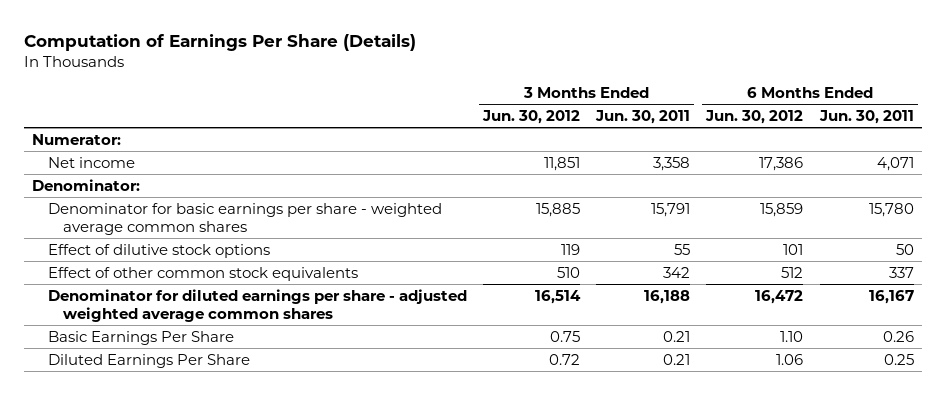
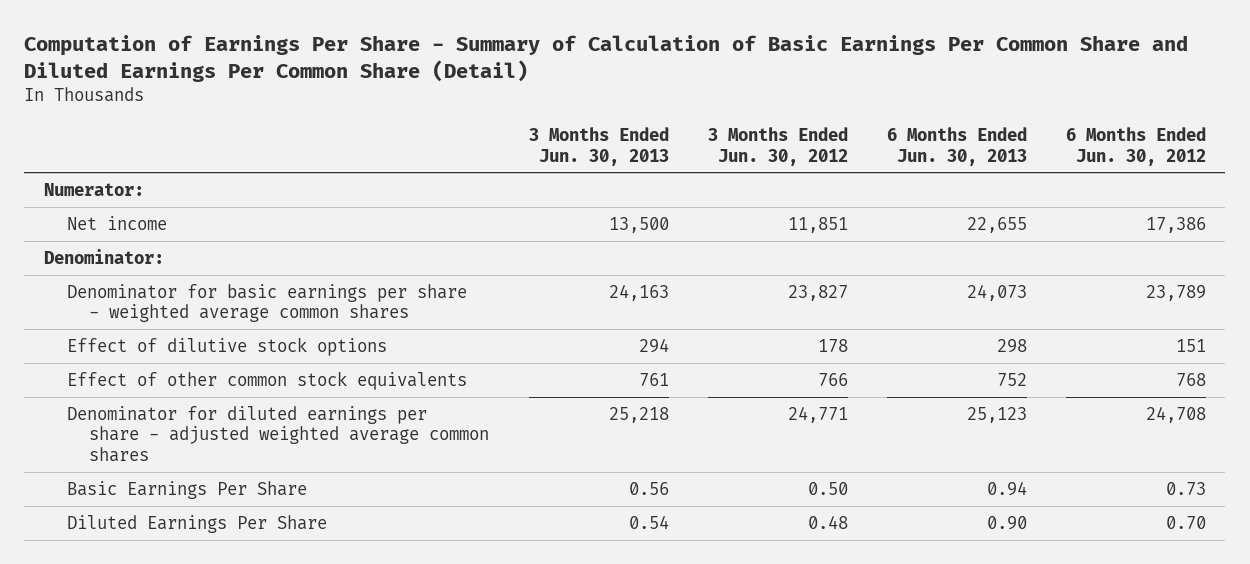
[24,34,417,52] Computation of Earnings Per Share (Details) -> [24,35,1189,82] Computation of Earnings Per Share - Summary of Calculation of Basic Earnings Per Common Share and Diluted Earnings Per Common Share (Detail)
[595,110,691,125] Jun. 30, 2011 -> none
[818,110,914,125] Jun. 30, 2011 -> none
none -> [528,127,669,166] 3 Months Ended Jun. 30, 2013
none -> [886,127,1027,166] 6 Months Ended Jun. 30, 2013
[536,202,581,217] 15,885 -> [787,284,848,301] 23,827
[760,202,804,217] 15,859 -> [1145,284,1206,301] 23,789
[561,243,581,255] 119 -> [817,338,848,352] 178
[783,243,804,255] 101 -> [1175,338,1206,352] 151
[557,266,581,278] 510 -> [817,372,848,386] 766
[781,266,804,278] 512 -> [1175,372,1206,386] 768
[535,289,582,304] 16,514 -> [787,405,848,423] 24,771
[755,289,804,304] 16,472 -> [1145,405,1206,423] 24,708
[550,330,581,342] 0.75 -> [807,481,848,495] 0.50
[780,330,804,342] 1.10 -> [1165,481,1206,495] 0.73
[549,353,581,365] 0.72 -> [807,514,848,529] 0.48
[776,353,804,365] 1.06 -> [1165,515,1206,529] 0.70

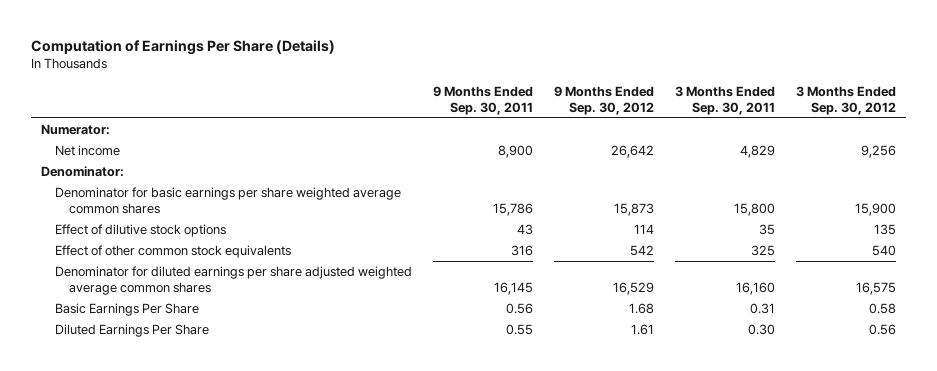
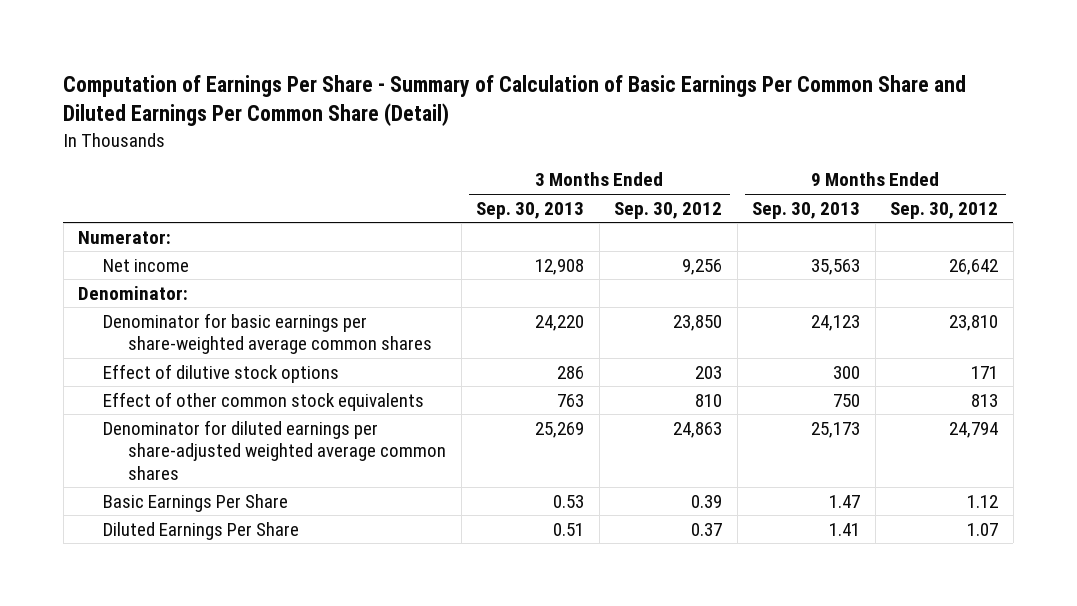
[30,39,335,55] Computation of Earnings Per Share (Details) -> [63,75,967,127] Computation of Earnings Per Share - Summary of Calculation of Basic Earnings Per Common Share and Diluted Earnings Per Common Share (Detail)
[433,85,534,115] 9 Months Ended Sep. 30, 2011 -> none
[674,85,775,115] 3 Months Ended Sep. 30, 2011 -> none
none -> [476,201,585,219] Sep. 30, 2013
none -> [752,201,861,219] Sep. 30, 2013
[55,187,402,215] Denominator for basic earnings per share weighted average common shares -> [103,312,432,355] Denominator for basic earnings per share-weighted average common shares
[613,203,654,217] 15,873 -> [949,314,999,331] 23,810
[854,203,896,217] 15,900 -> [673,314,723,331] 23,850
[633,224,654,235] 114 -> [971,365,999,379] 171
[873,224,896,236] 135 -> [695,365,723,379] 203
[629,245,654,257] 542 -> [971,393,999,407] 813
[871,245,896,257] 540 -> [695,393,723,407] 810
[55,266,413,296] Denominator for diluted earnings per share adjusted weighted average common shares -> [103,419,446,480] Denominator for diluted earnings per share-adjusted weighted average common shares
[612,282,654,296] 16,529 -> [949,421,999,438] 24,794
[855,282,896,296] 16,575 -> [673,421,723,438] 24,863
[628,303,654,315] 1.68 -> [967,494,999,508] 1.12
[868,303,896,315] 0.58 -> [691,494,723,508] 0.39
[630,324,654,336] 1.61 -> [967,522,999,536] 1.07
[868,324,896,336] 0.56 -> [691,522,723,536] 0.37

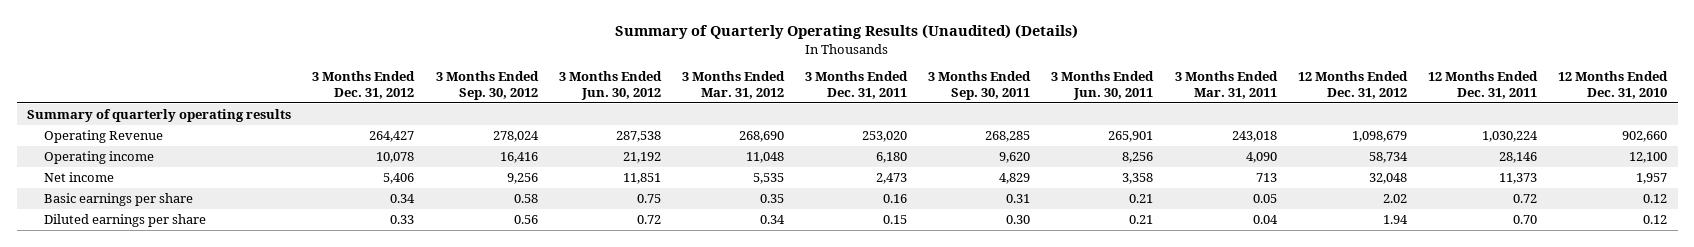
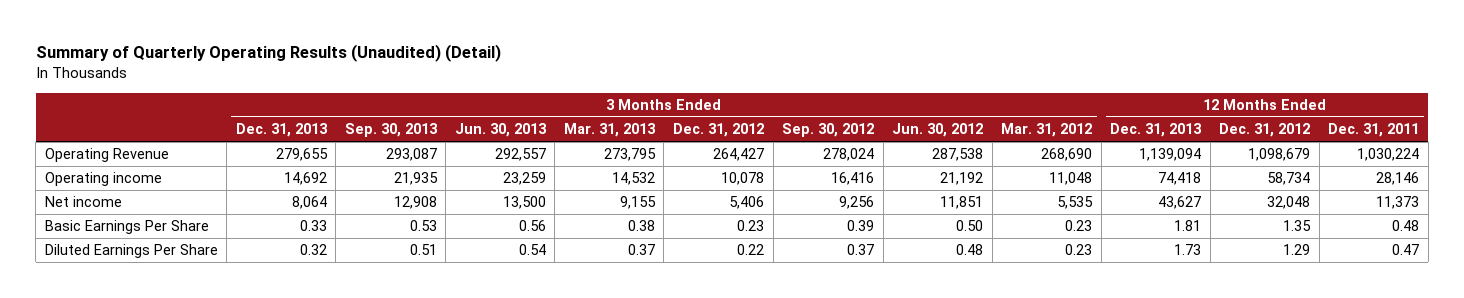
[615,24,1079,40] Summary of Quarterly Operating Results (Unaudited) (Details) -> [35,44,501,63] Summary of Quarterly Operating Results (Unaudited) (Detail)
[805,71,909,99] 3 Months Ended Dec. 31, 2011 -> none
[928,71,1032,100] 3 Months Ended Sep. 30, 2011 -> none
[1051,71,1155,100] 3 Months Ended Jun. 30, 2011 -> none
[1174,71,1278,99] 3 Months Ended Mar. 31, 2011 -> none
[1558,71,1669,99] 12 Months Ended Dec. 31, 2010 -> none
none -> [235,123,328,138] Dec. 31, 2013
none -> [344,123,438,138] Sep. 30, 2013
none -> [454,123,547,138] Jun. 30, 2013
none -> [563,123,656,138] Mar. 31, 2013
none -> [1110,123,1203,138] Dec. 31, 2013
[27,108,292,122] Summary of quarterly operating results -> none
[43,192,193,206] Basic earnings per share -> [44,220,209,235] Basic Earnings Per Share
[390,193,416,203] 0.34 -> [737,220,765,232] 0.23
[513,193,538,203] 0.58 -> [847,220,875,232] 0.39
[636,193,661,203] 0.75 -> [956,220,984,232] 0.50
[759,193,784,203] 0.35 -> [1065,220,1093,232] 0.23
[1382,193,1407,203] 2.02 -> [1283,220,1312,232] 1.35
[1512,193,1537,203] 0.72 -> [1392,220,1420,232] 0.48
[43,213,206,227] Diluted earnings per share -> [44,244,218,259] Diluted Earnings Per Share
[390,214,415,224] 0.33 -> [737,244,765,256] 0.22
[513,214,538,224] 0.56 -> [847,244,875,256] 0.37
[636,214,661,224] 0.72 -> [956,244,984,256] 0.48
[759,214,785,224] 0.34 -> [1065,244,1093,256] 0.23
[1382,214,1408,224] 1.94 -> [1283,244,1311,256] 1.29
[1512,214,1537,224] 0.70 -> [1392,244,1420,256] 0.47

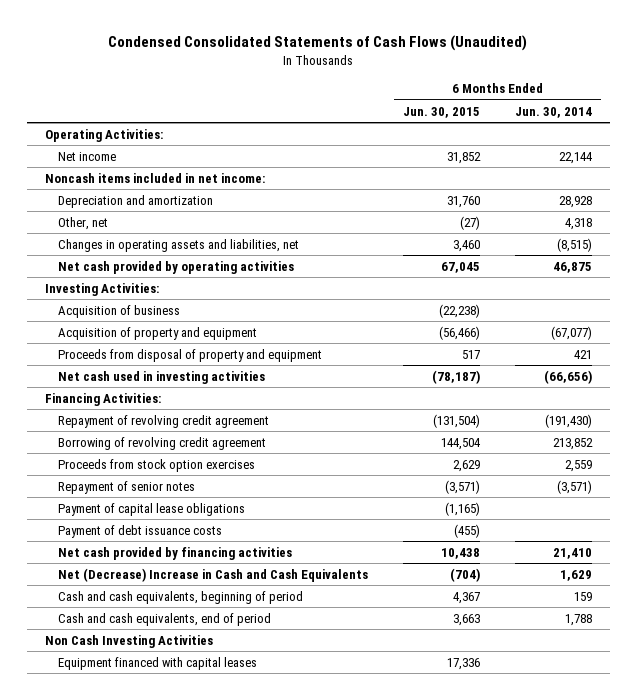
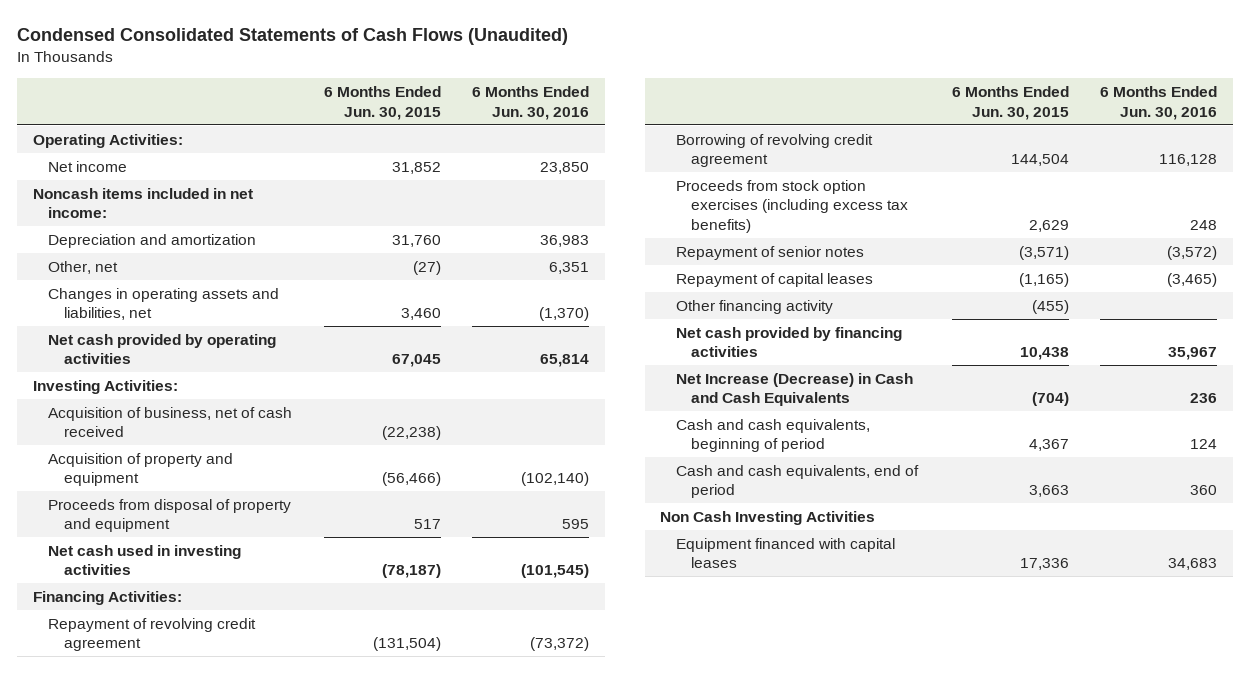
[515,106,593,118] Jun. 30, 2014 -> none
none -> [472,86,590,120] 6 Months Ended Jun. 30, 2016
[57,304,180,318] Acquisition of business -> [48,406,293,438] Acquisition of business, net of cash received
[57,458,255,472] Proceeds from stock option exercises -> [675,179,909,233] Proceeds from stock option exercises (including excess tax benefits)
[57,502,245,516] Payment of capital lease obligations -> [675,272,873,287] Repayment of capital leases
[57,524,222,538] Payment of debt issuance costs -> [675,299,833,314] Other financing activity
[57,567,368,582] Net (Decrease) Increase in Cash and Cash Equivalents -> [675,372,913,407] Net Increase (Decrease) in Cash and Cash Equivalents

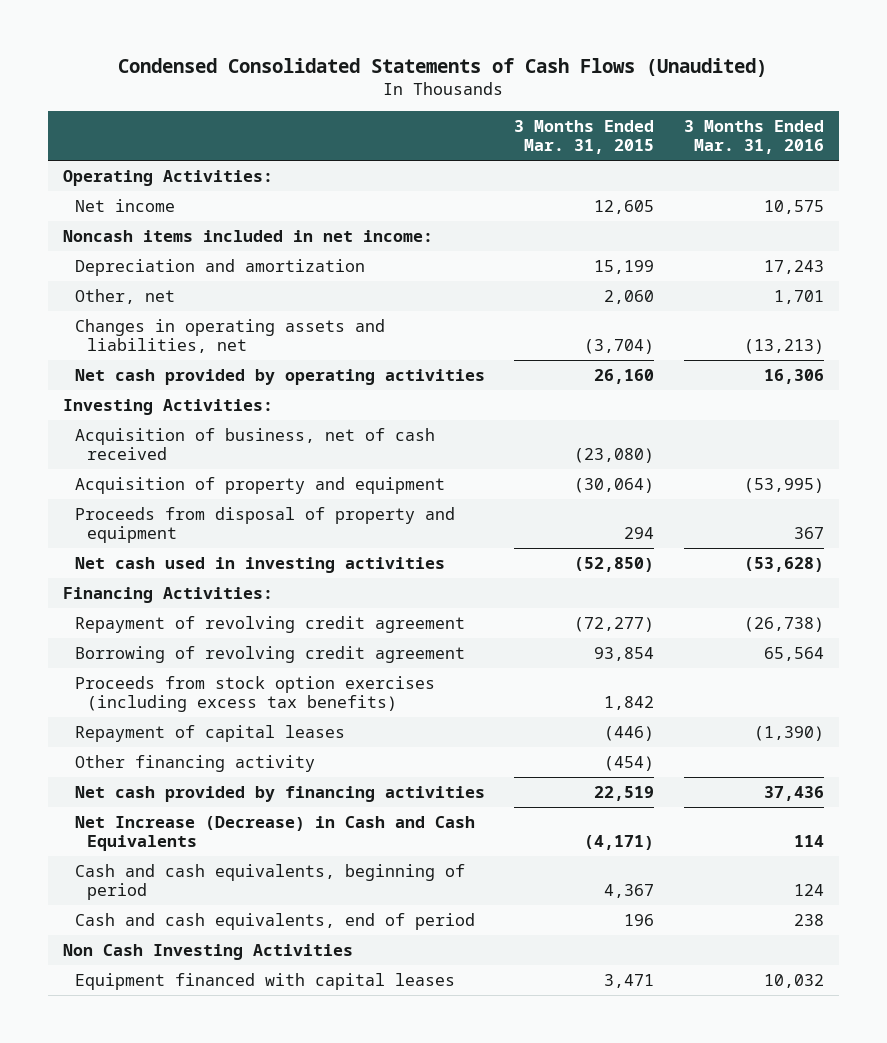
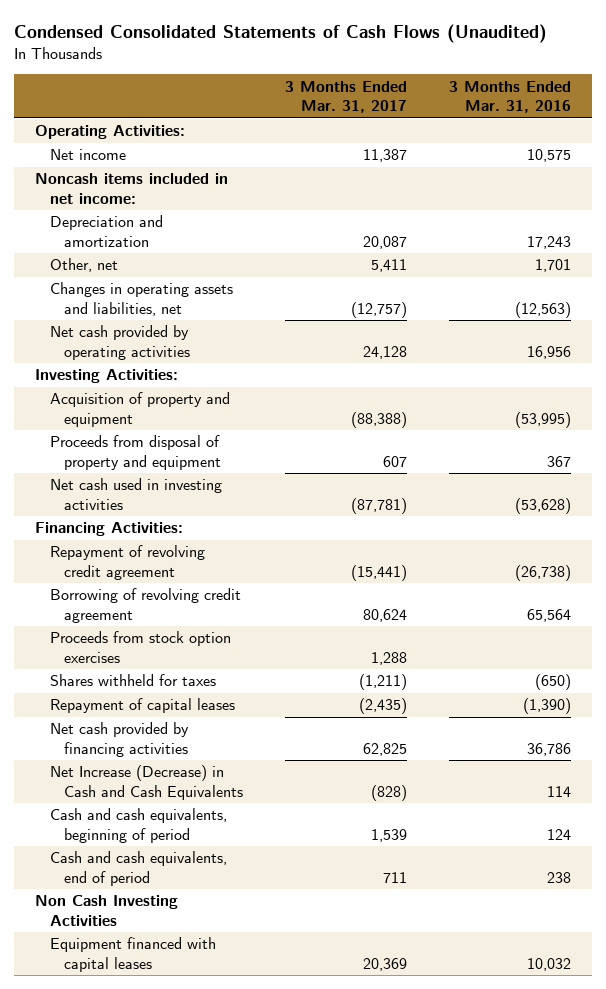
[514,120,655,155] 3 Months Ended Mar. 31, 2015 -> none
none -> [285,80,408,114] 3 Months Ended Mar. 31, 2017
[744,339,825,355] (13,213) -> [515,301,572,318] (12,563)
[764,368,825,384] 16,306 -> [527,345,572,359] 16,956
[74,427,435,461] Acquisition of business, net of cash received -> none
[74,675,435,713] Proceeds from stock option exercises (including excess tax benefits) -> [49,631,231,663] Proceeds from stock option exercises
none -> [49,674,216,687] Shares withheld for taxes
[74,754,315,772] Other financing activity -> none
[764,785,825,801] 37,436 -> [527,742,572,756] 36,786

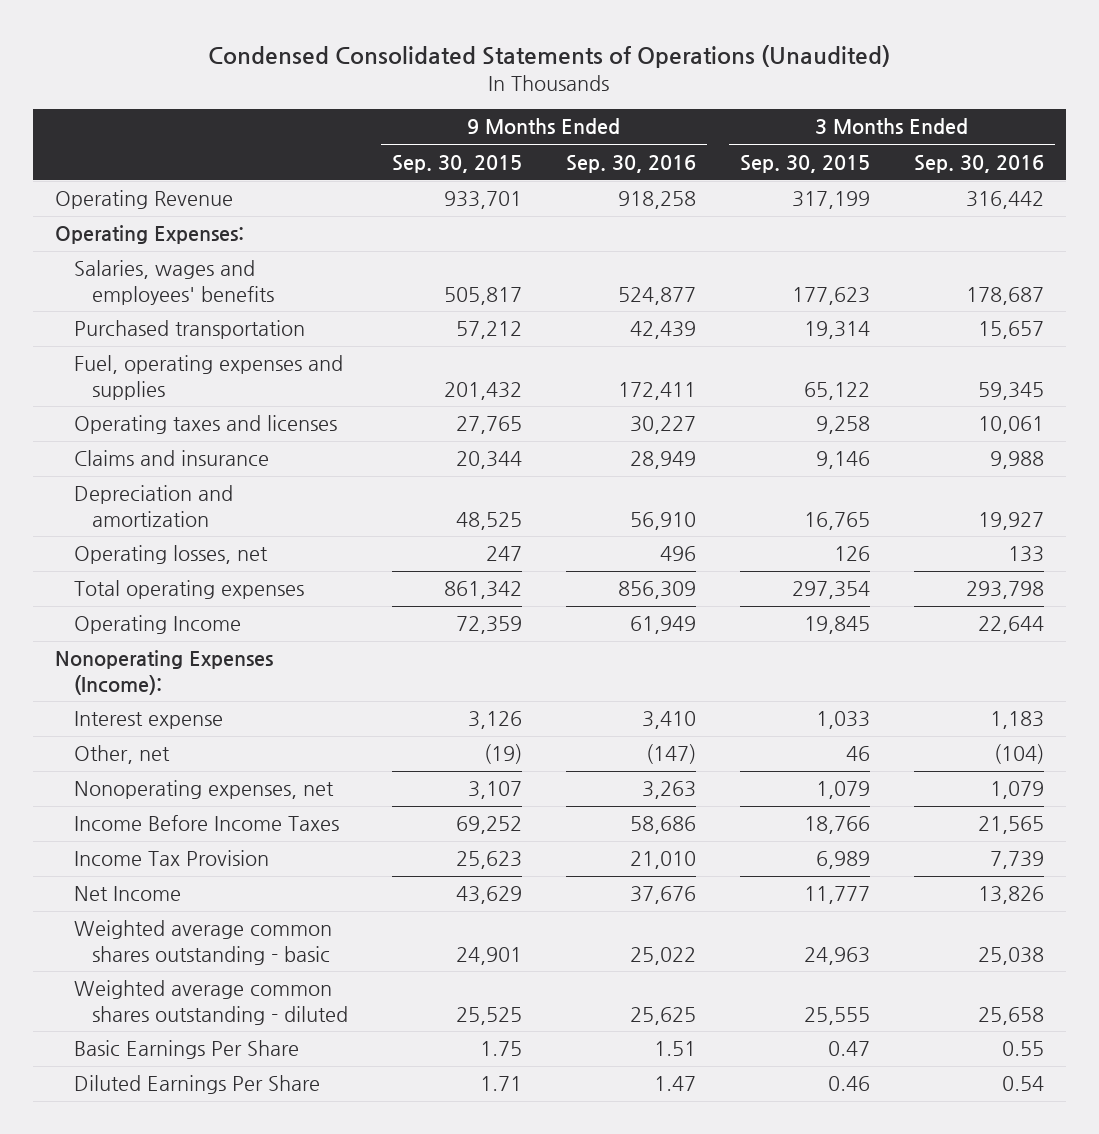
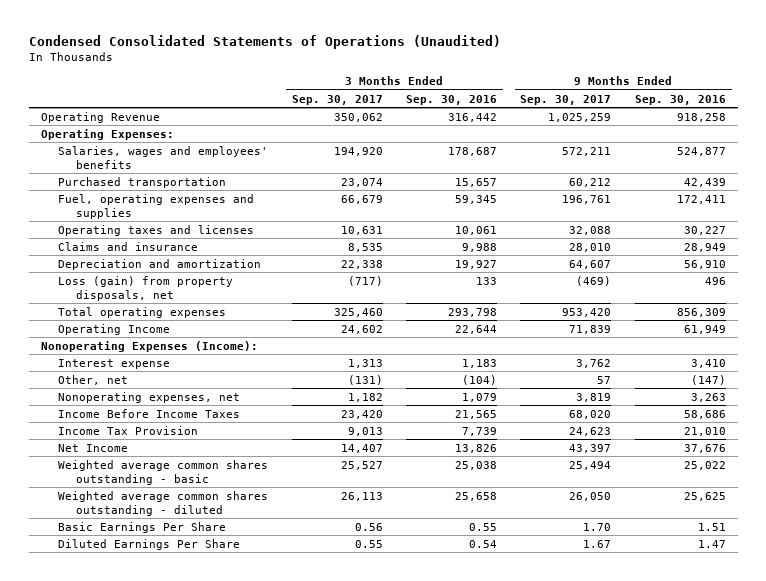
[392,154,523,173] Sep. 30, 2015 -> none
[739,154,870,173] Sep. 30, 2015 -> none
none -> [291,94,383,105] Sep. 30, 2017
none -> [520,94,612,105] Sep. 30, 2017
[73,545,268,565] Operating losses, net -> [58,275,234,301] Loss (gain) from property disposals, net

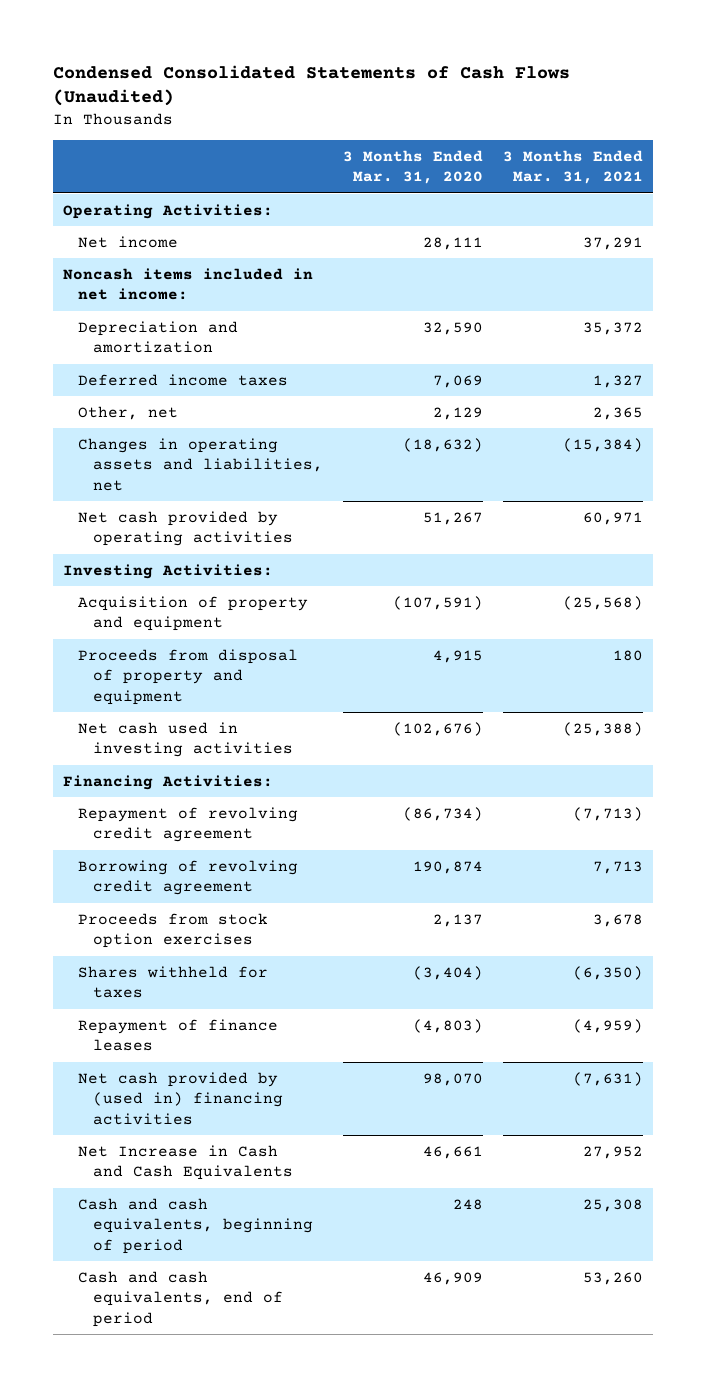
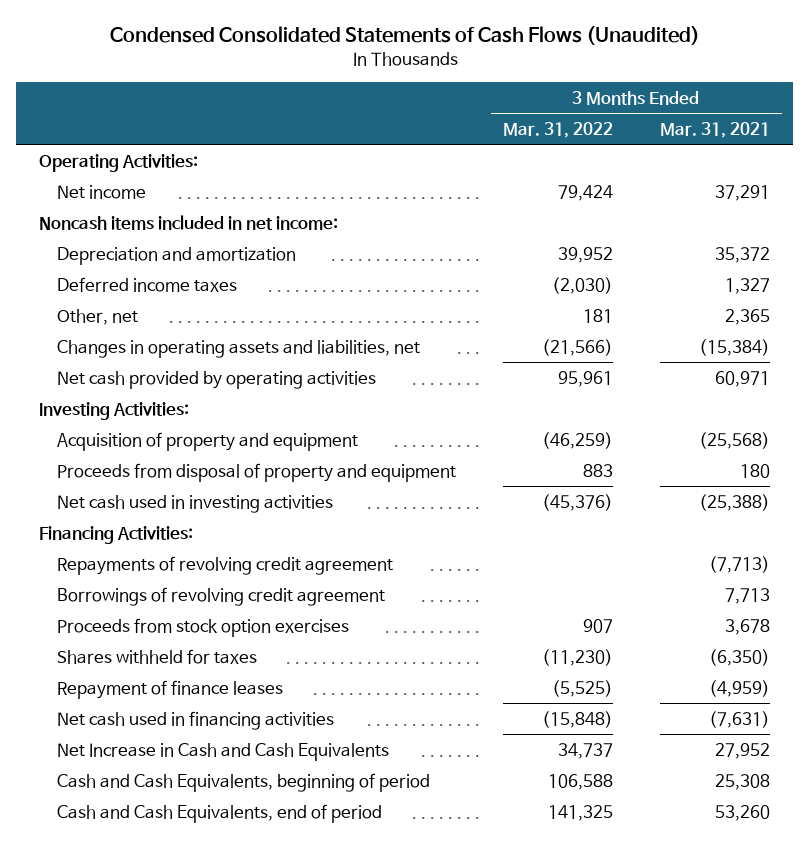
[343,149,484,185] 3 Months Ended Mar. 31, 2020 -> none
none -> [503,122,614,139] Mar. 31, 2022
[78,806,299,843] Repayment of revolving credit agreement -> [57,555,394,575] Repayments of revolving credit agreement
[78,859,299,896] Borrowing of revolving credit agreement -> [57,586,386,606] Borrowings of revolving credit agreement
[78,1071,284,1125] Net cash provided by (used in) financing activities -> [57,710,335,730] Net cash used in financing activities
[78,1197,314,1254] Cash and cash equivalents, beginning of period -> [57,772,431,792] Cash and Cash Equivalents, beginning of period
[78,1270,284,1327] Cash and cash equivalents, end of period -> [57,803,383,823] Cash and Cash Equivalents, end of period

